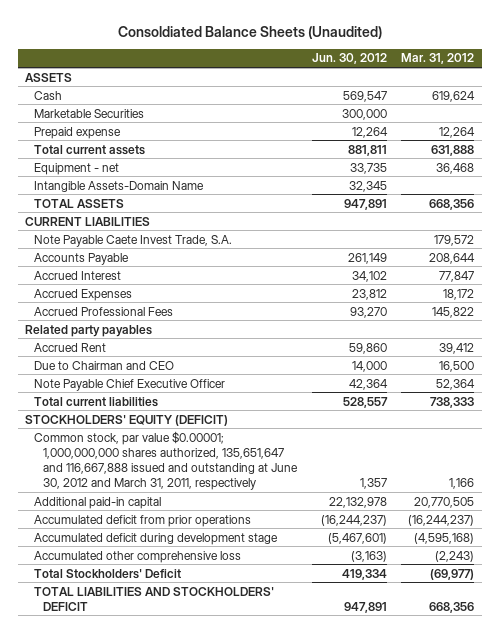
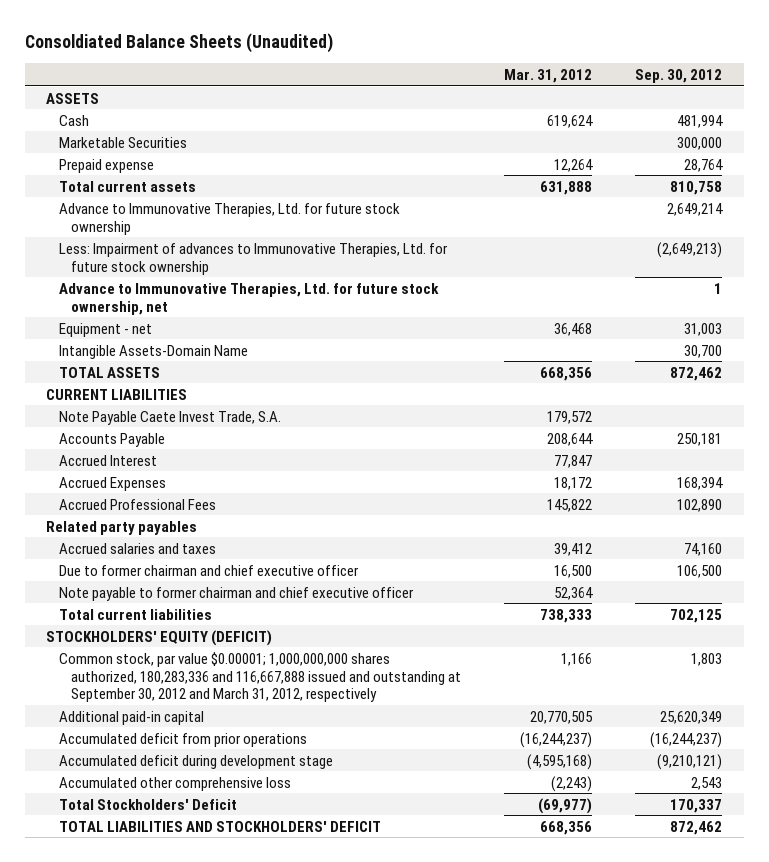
[311,53,387,65] Jun. 30, 2012 -> none
none -> [635,68,723,83] Sep. 30, 2012
none -> [58,202,400,235] Advance to Immunovative Therapies, Ltd. for future stock ownership
none -> [58,242,448,275] Less: Impairment of advances to Immunovative Therapies, Ltd. for future stock ownership
none -> [58,282,439,315] Advance to Immunovative Therapies, Ltd. for future stock ownership, net
[33,342,106,352] Accrued Rent -> [58,542,216,554] Accrued salaries and taxes
[33,360,174,370] Due to Chairman and CEO -> [58,564,359,576] Due to former chairman and chief executive officer
[33,378,225,391] Note Payable Chief Executive Officer -> [58,586,414,601] Note payable to former chairman and chief executive officer
[33,430,298,490] Common stock, par value $0.00001; 1,000,000,000 shares authorized, 135,651,647 and 116,667,888 issued and outstanding at June 30, 2012 and March 31, 2011, respectively -> [58,651,462,703] Common stock, par value $0.00001; 1,000,000,000 shares authorized, 180,283,336 and 116,667,888 issued and outstanding at September 30, 2012 and March 31, 2012, respectively

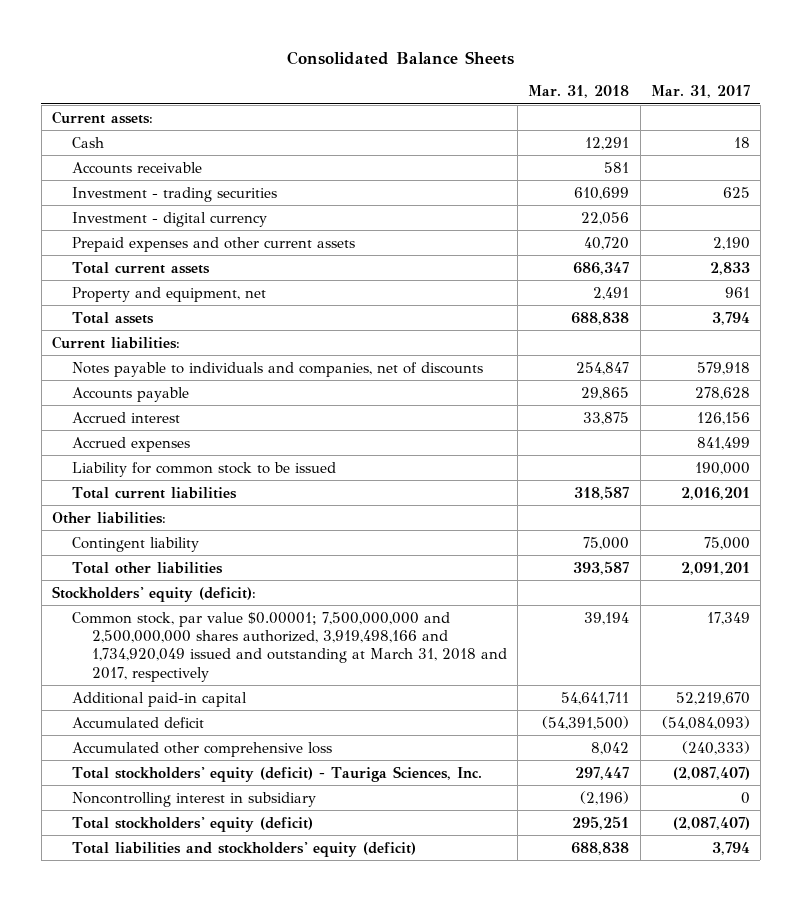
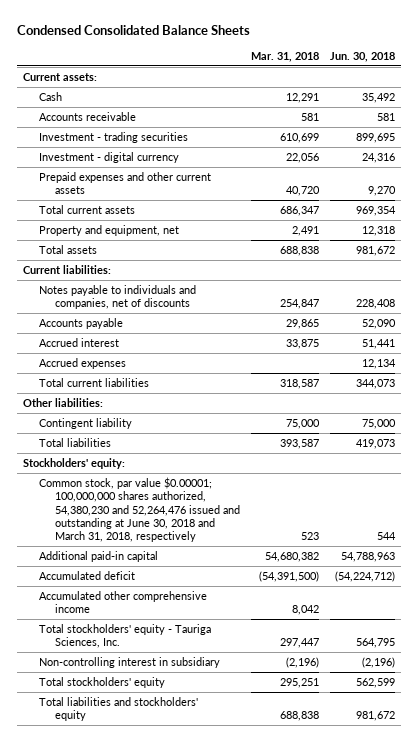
[286,51,514,66] Consolidated Balance Sheets -> [17,24,251,35] Condensed Consolidated Balance Sheets
[650,85,750,99] Mar. 31, 2017 -> none
none -> [330,52,396,63] Jun. 30, 2018
[71,461,336,477] Liability for common stock to be issued -> none
[71,561,223,574] Total other liabilities -> [38,438,111,448] Total liabilities
[51,585,256,602] Stockholders' equity (deficit): -> [23,458,126,470] Stockholders' equity:
[71,611,508,682] Common stock, par value $0.00001; 7,500,000,000 and 2,500,000,000 shares authorized, 3,919,498,166 and 1,734,920,049 issued and outstanding at March 31, 2018 and 2017, respectively -> [38,477,240,543] Common stock, par value $0.00001; 100,000,000 shares authorized, 54,380,230 and 52,264,476 issued and outstanding at June 30, 2018 and March 31, 2018, respectively
[584,611,630,625] 39,194 -> [300,532,319,541] 523
[561,691,630,705] 54,641,711 -> [264,552,319,563] 54,680,382
[71,741,332,757] Accumulated other comprehensive loss -> [38,591,207,614] Accumulated other comprehensive income
[71,765,482,782] Total stockholders' equity (deficit) - Tauriga Sciences, Inc. -> [38,624,211,649] Total stockholders' equity - Tauriga Sciences, Inc.
[71,791,316,807] Noncontrolling interest in subsidiary -> [38,657,220,669] Non-controlling interest in subsidiary
[71,816,313,832] Total stockholders' equity (deficit) -> [38,677,165,689] Total stockholders' equity
[71,841,416,857] Total liabilities and stockholders' equity (deficit) -> [38,697,198,722] Total liabilities and stockholders' equity

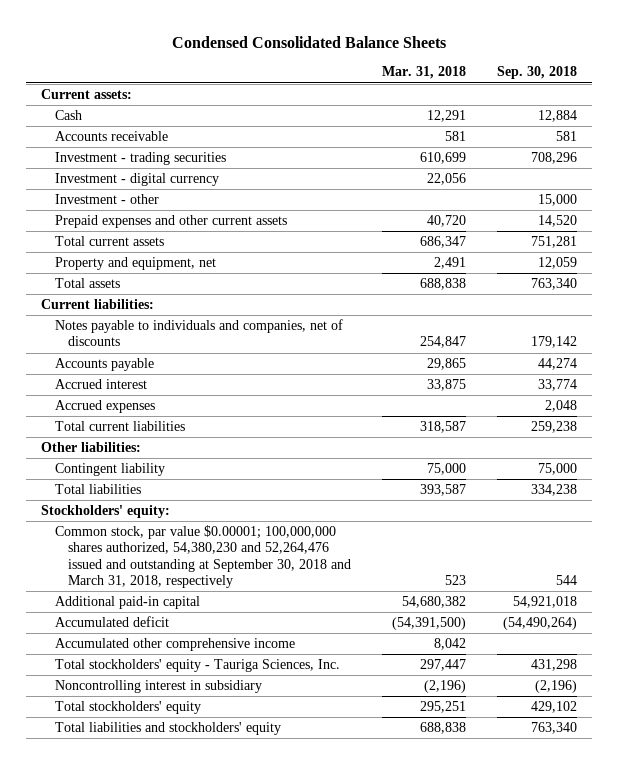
[330,52,396,63] Jun. 30, 2018 -> none
none -> [497,66,578,80] Sep. 30, 2018
none -> [54,194,159,205] Investment - other
[38,477,240,543] Common stock, par value $0.00001; 100,000,000 shares authorized, 54,380,230 and 52,264,476 issued and outstanding at June 30, 2018 and March 31, 2018, respectively -> [54,525,352,589] Common stock, par value $0.00001; 100,000,000 shares authorized, 54,380,230 and 52,264,476 issued and outstanding at September 30, 2018 and March 31, 2018, respectively
[38,657,220,669] Non-controlling interest in subsidiary -> [54,680,262,694] Noncontrolling interest in subsidiary

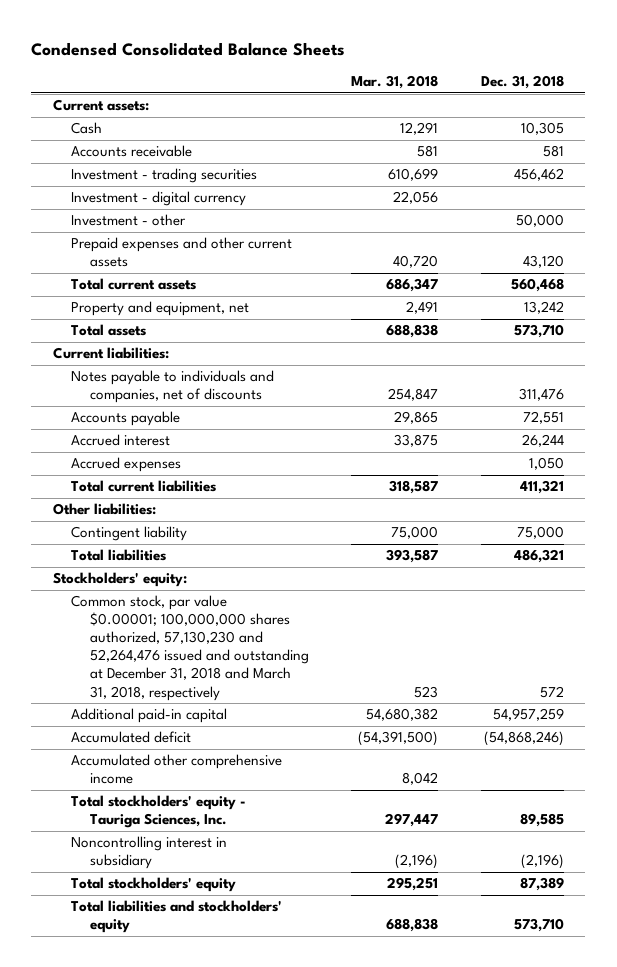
[497,66,578,80] Sep. 30, 2018 -> none
none -> [481,75,565,90] Dec. 31, 2018
[54,525,352,589] Common stock, par value $0.00001; 100,000,000 shares authorized, 54,380,230 and 52,264,476 issued and outstanding at September 30, 2018 and March 31, 2018, respectively -> [71,595,309,701] Common stock, par value $0.00001; 100,000,000 shares authorized, 57,130,230 and 52,264,476 issued and outstanding at December 31, 2018 and March 31, 2018, respectively

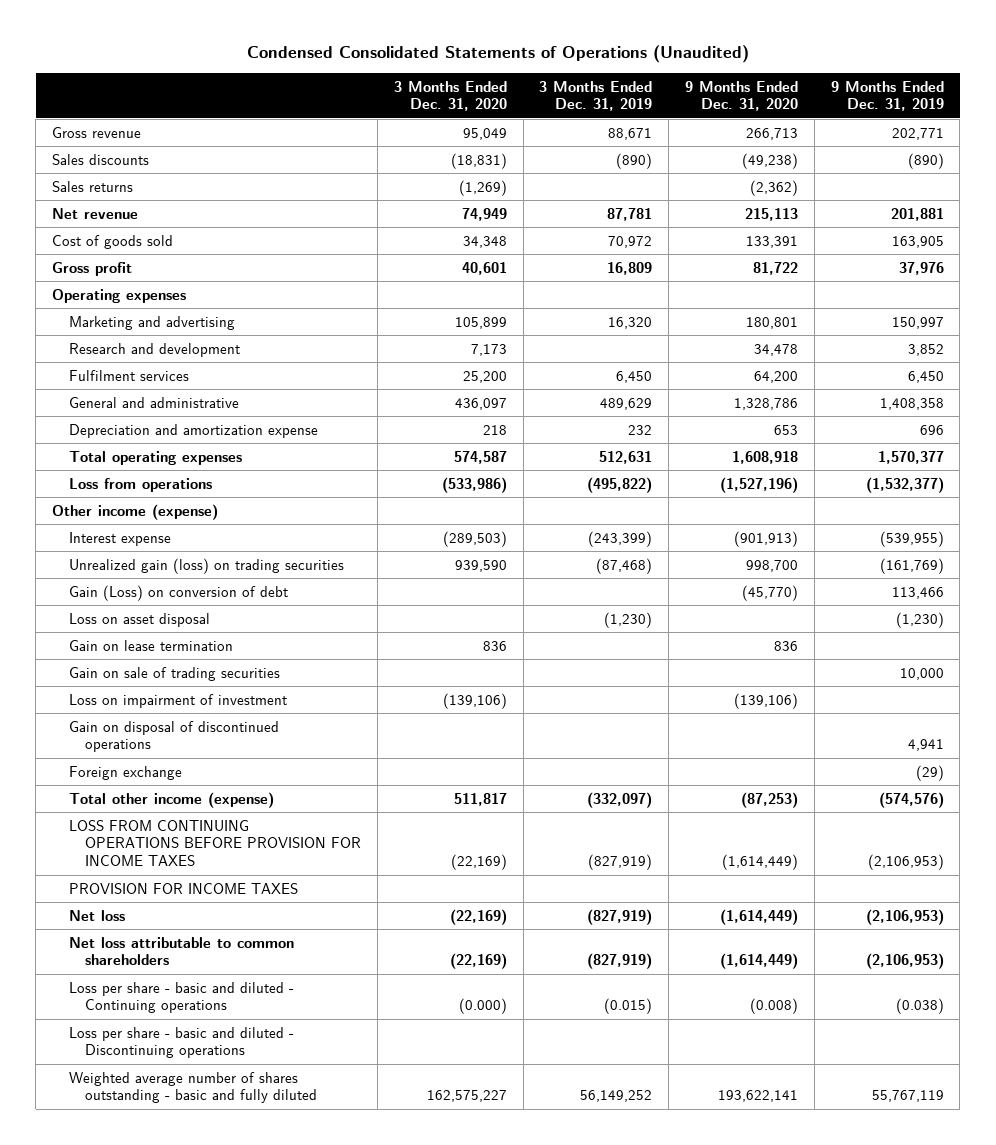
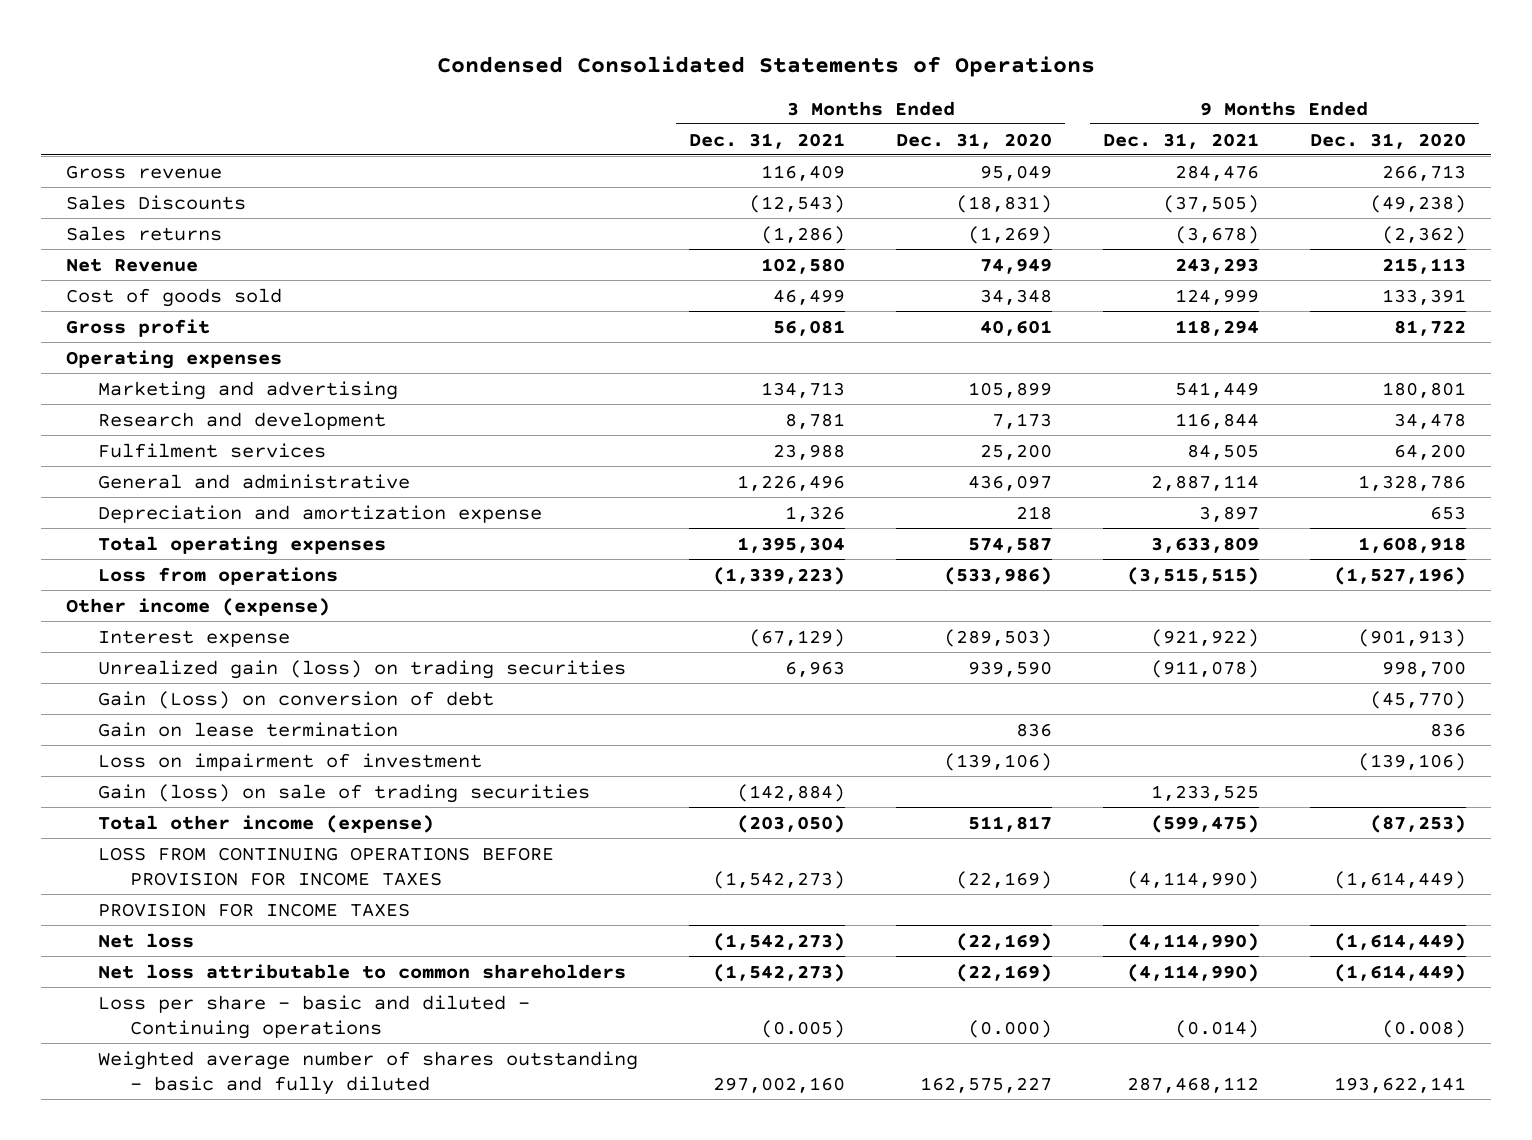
[246,45,749,64] Condensed Consolidated Statements of Operations (Unaudited) -> [437,56,1096,78] Condensed Consolidated Statements of Operations
[539,80,653,112] 3 Months Ended Dec. 31, 2019 -> none
[830,80,944,112] 9 Months Ended Dec. 31, 2019 -> none
none -> [689,132,846,149] Dec. 31, 2021
none -> [1102,132,1259,149] Dec. 31, 2021
[51,153,149,165] Sales discounts -> [66,194,247,210] Sales Discounts
[51,207,138,219] Net revenue -> [66,257,199,272] Net Revenue
[68,612,210,627] Loss on asset disposal -> none
[68,666,280,681] Gain on sale of trading securities -> none
[68,720,279,753] Gain on disposal of discontinued operations -> none
[68,765,182,780] Foreign exchange -> none
none -> [98,783,591,803] Gain (loss) on sale of trading securities
[68,1026,294,1059] Loss per share - basic and diluted - Discontinuing operations -> none

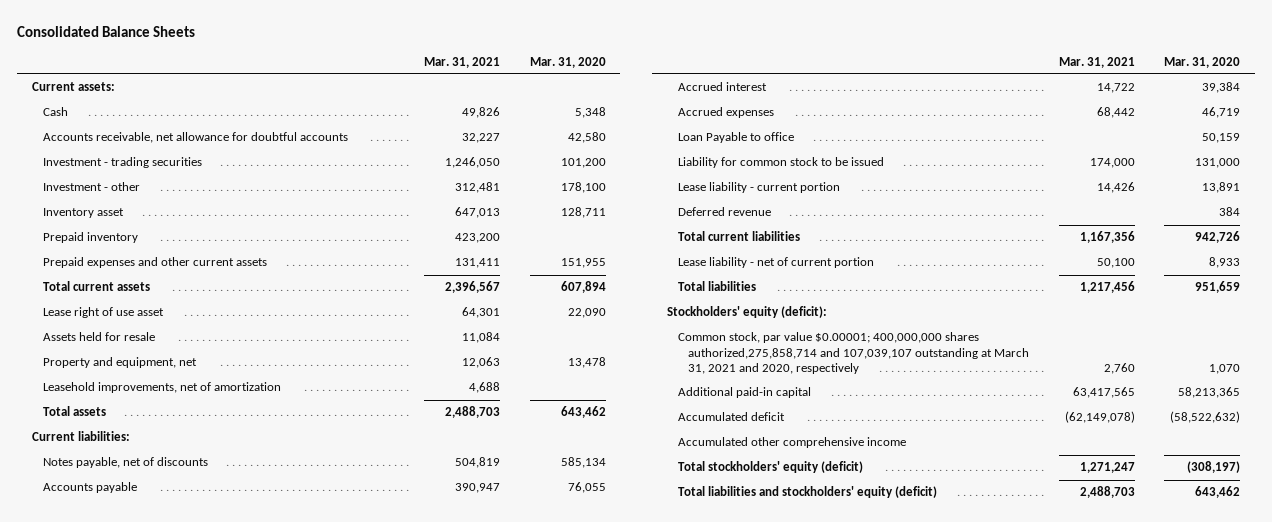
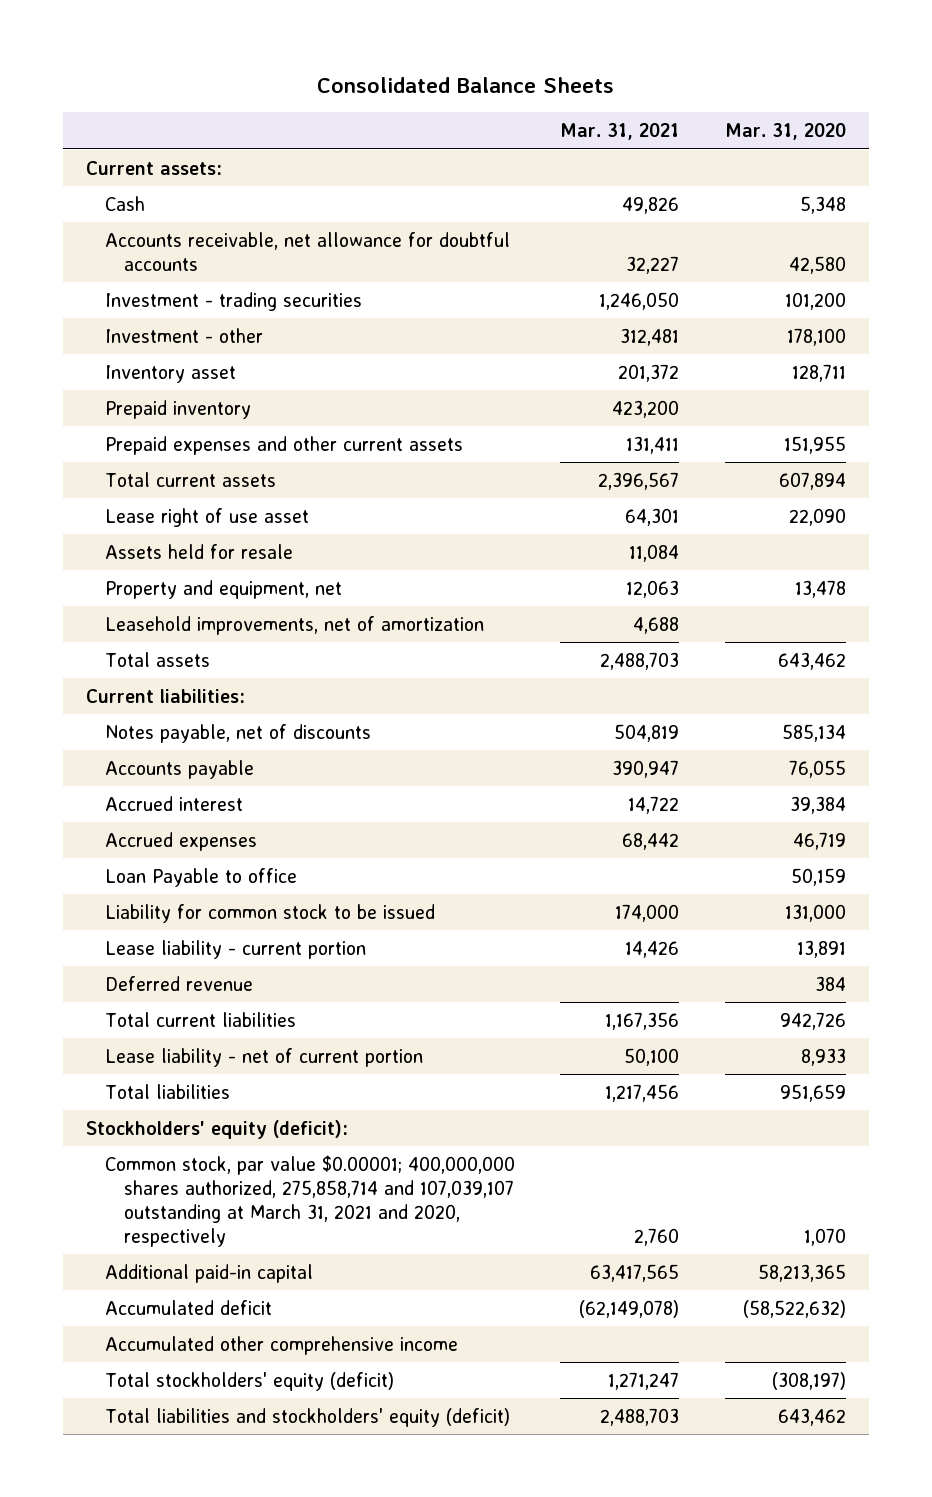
[455,207,501,219] 647,013 -> [618,363,680,382] 201,372
[677,332,1030,374] Common stock, par value $0.00001; 400,000,000 shares authorized,275,858,714 and 107,039,107 outstanding at March 31, 2021 and 2020, respectively -> [104,1154,515,1247] Common stock, par value $0.00001; 400,000,000 shares authorized, 275,858,714 and 107,039,107 outstanding at March 31, 2021 and 2020, respectively

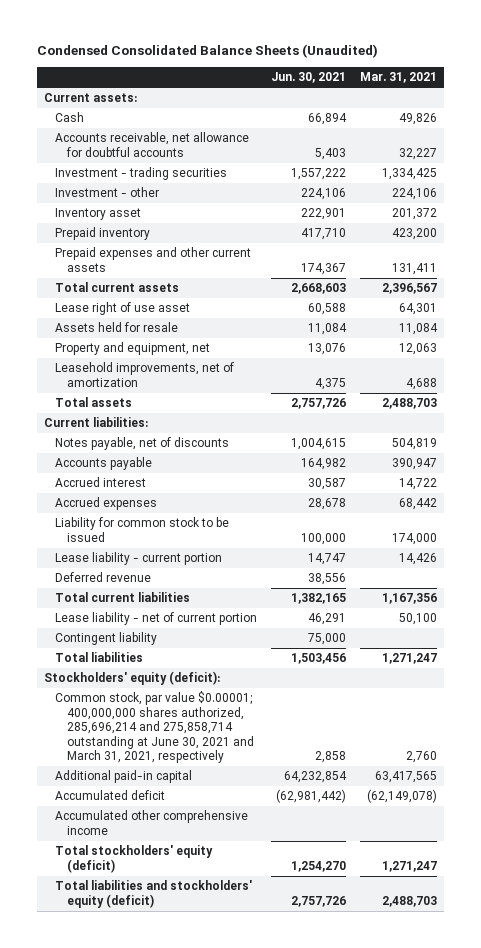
[316,77,614,94] Consolidated Balance Sheets -> [36,44,378,59] Condensed Consolidated Balance Sheets (Unaudited)
[725,123,847,141] Mar. 31, 2020 -> none
none -> [271,72,347,84] Jun. 30, 2021
[599,291,680,310] 1,246,050 -> [382,168,438,181] 1,334,425
[620,327,680,346] 312,481 -> [392,188,438,201] 224,106
[104,867,297,887] Loan Payable to office -> none
none -> [55,632,158,646] Contingent liability
[605,1083,680,1102] 1,217,456 -> [382,653,438,665] 1,271,247
[104,1154,515,1247] Common stock, par value $0.00001; 400,000,000 shares authorized, 275,858,714 and 107,039,107 outstanding at March 31, 2021 and 2020, respectively -> [55,691,254,763] Common stock, par value $0.00001; 400,000,000 shares authorized, 285,696,214 and 275,858,714 outstanding at June 30, 2021 and March 31, 2021, respectively

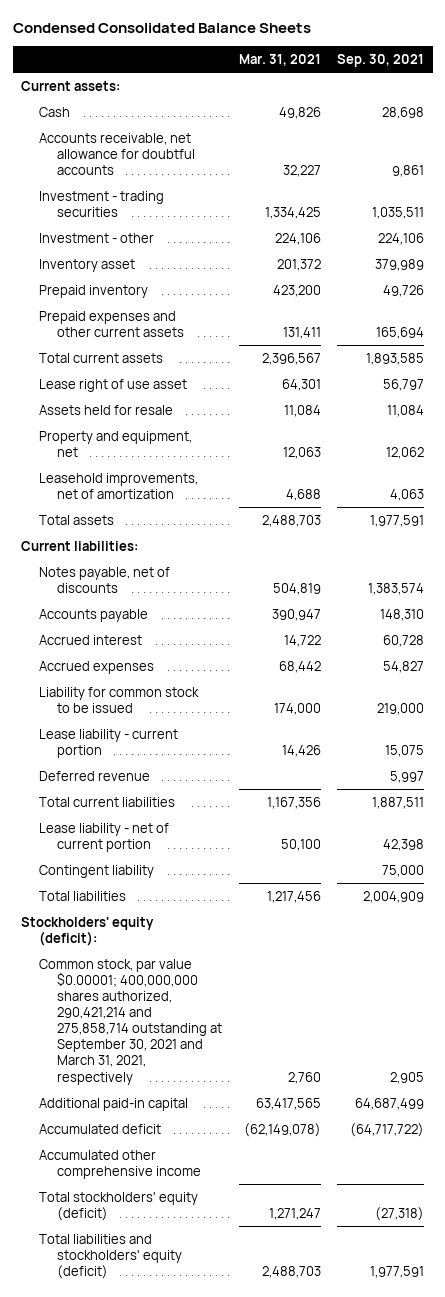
[36,44,378,59] Condensed Consolidated Balance Sheets (Unaudited) -> [12,22,311,33] Condensed Consolidated Balance Sheets
[271,72,347,84] Jun. 30, 2021 -> none
none -> [337,53,425,67] Sep. 30, 2021
[382,653,438,665] 1,271,247 -> [266,890,321,903] 1,217,456
[55,691,254,763] Common stock, par value $0.00001; 400,000,000 shares authorized, 285,696,214 and 275,858,714 outstanding at June 30, 2021 and March 31, 2021, respectively -> [38,958,223,1085] Common stock, par value $0.00001; 400,000,000 shares authorized, 290,421,214 and 275,858,714 outstanding at September 30, 2021 and March 31, 2021, respectively

